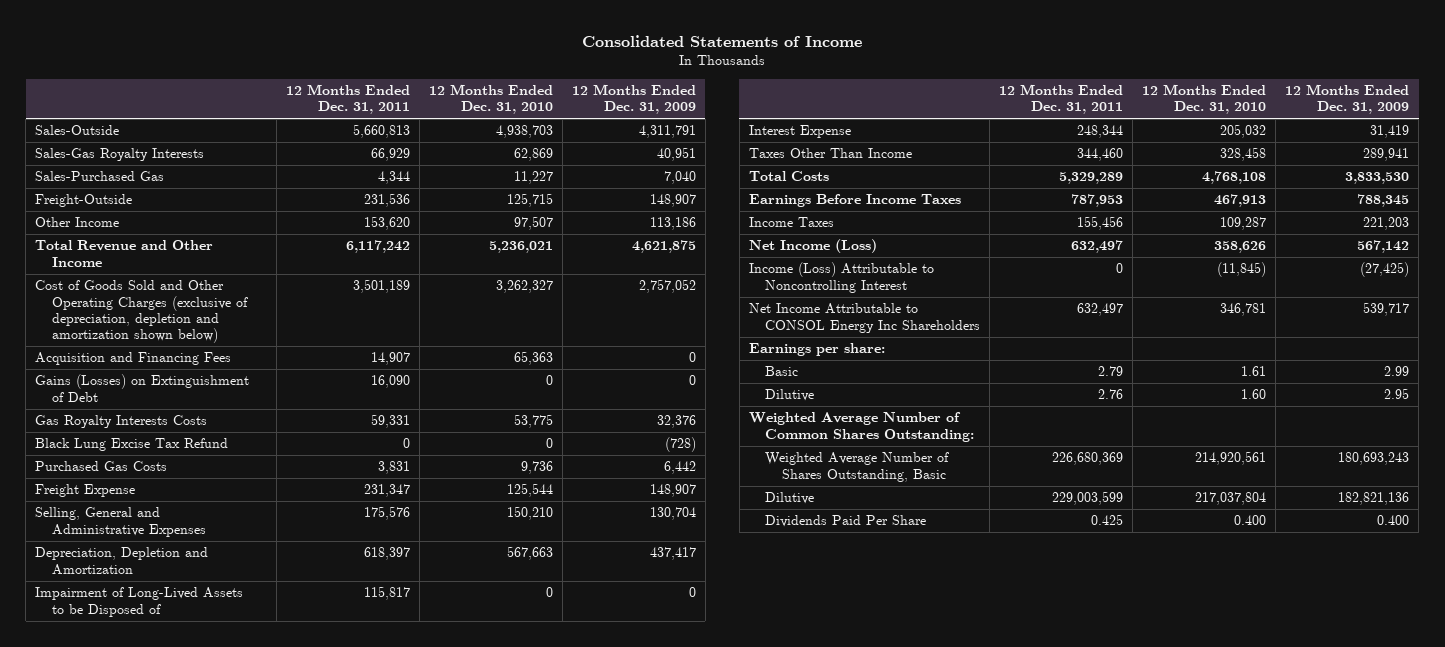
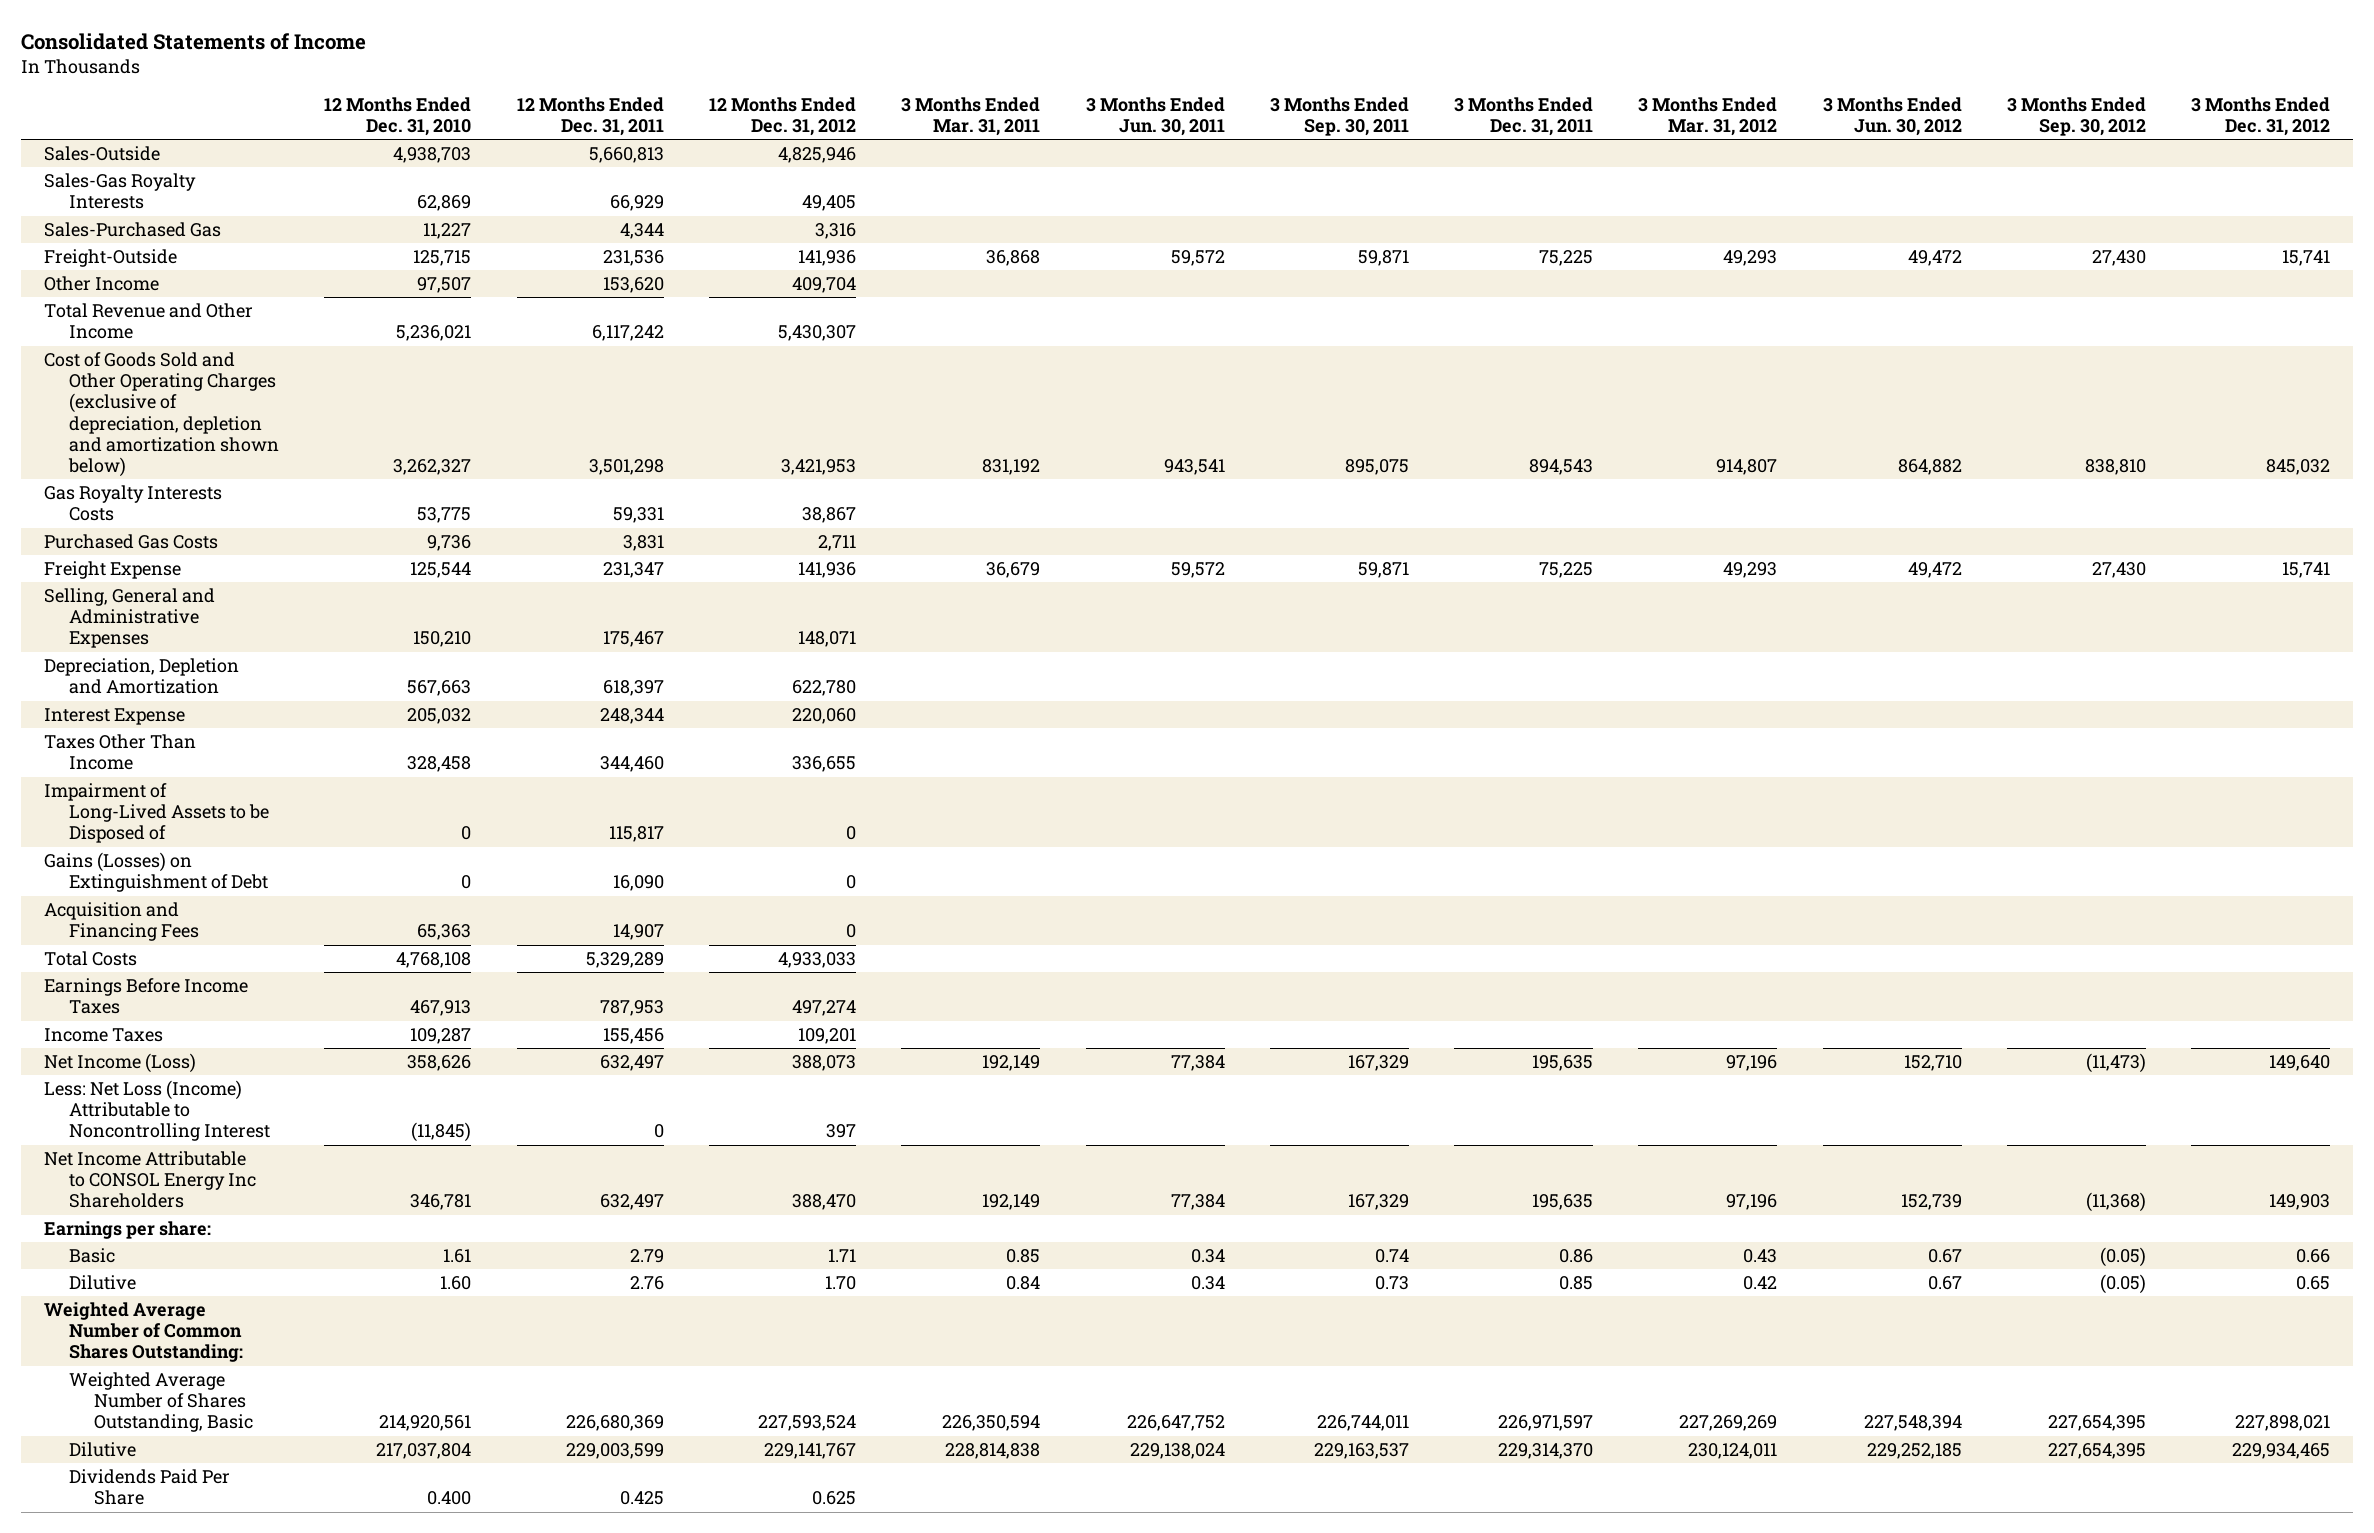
[571,83,696,115] 12 Months Ended Dec. 31, 2009 -> none
none -> [708,96,856,137] 12 Months Ended Dec. 31, 2012
none -> [901,96,1041,137] 3 Months Ended Mar. 31, 2011
none -> [1085,96,1225,137] 3 Months Ended Jun. 30, 2011
none -> [1269,96,1409,137] 3 Months Ended Sep. 30, 2011
none -> [1454,96,1594,137] 3 Months Ended Dec. 31, 2011
none -> [1638,96,1778,137] 3 Months Ended Mar. 31, 2012
none -> [1822,96,1962,137] 3 Months Ended Jun. 30, 2012
none -> [2006,96,2146,137] 3 Months Ended Sep. 30, 2012
none -> [2191,96,2331,137] 3 Months Ended Dec. 31, 2012
[352,279,410,294] 3,501,189 -> [588,458,664,475] 3,501,298
[35,438,229,452] Black Lung Excise Tax Refund -> none
[363,506,410,521] 175,576 -> [602,631,664,648] 175,467
[35,587,244,617] Impairment of Long-Lived Assets to be Disposed of -> [44,783,270,844] Impairment of Long-Lived Assets to be Disposed of
[35,374,250,402] Gains (Losses) on Extinguishment of Debt -> [44,852,269,893] Gains (Losses) on Extinguishment of Debt
[35,352,232,366] Acquisition and Financing Fees -> [44,902,200,942] Acquisition and Financing Fees
[748,262,934,293] Income (Loss) Attributable to Noncontrolling Interest -> [44,1080,271,1142] Less: Net Loss (Income) Attributable to Noncontrolling Interest

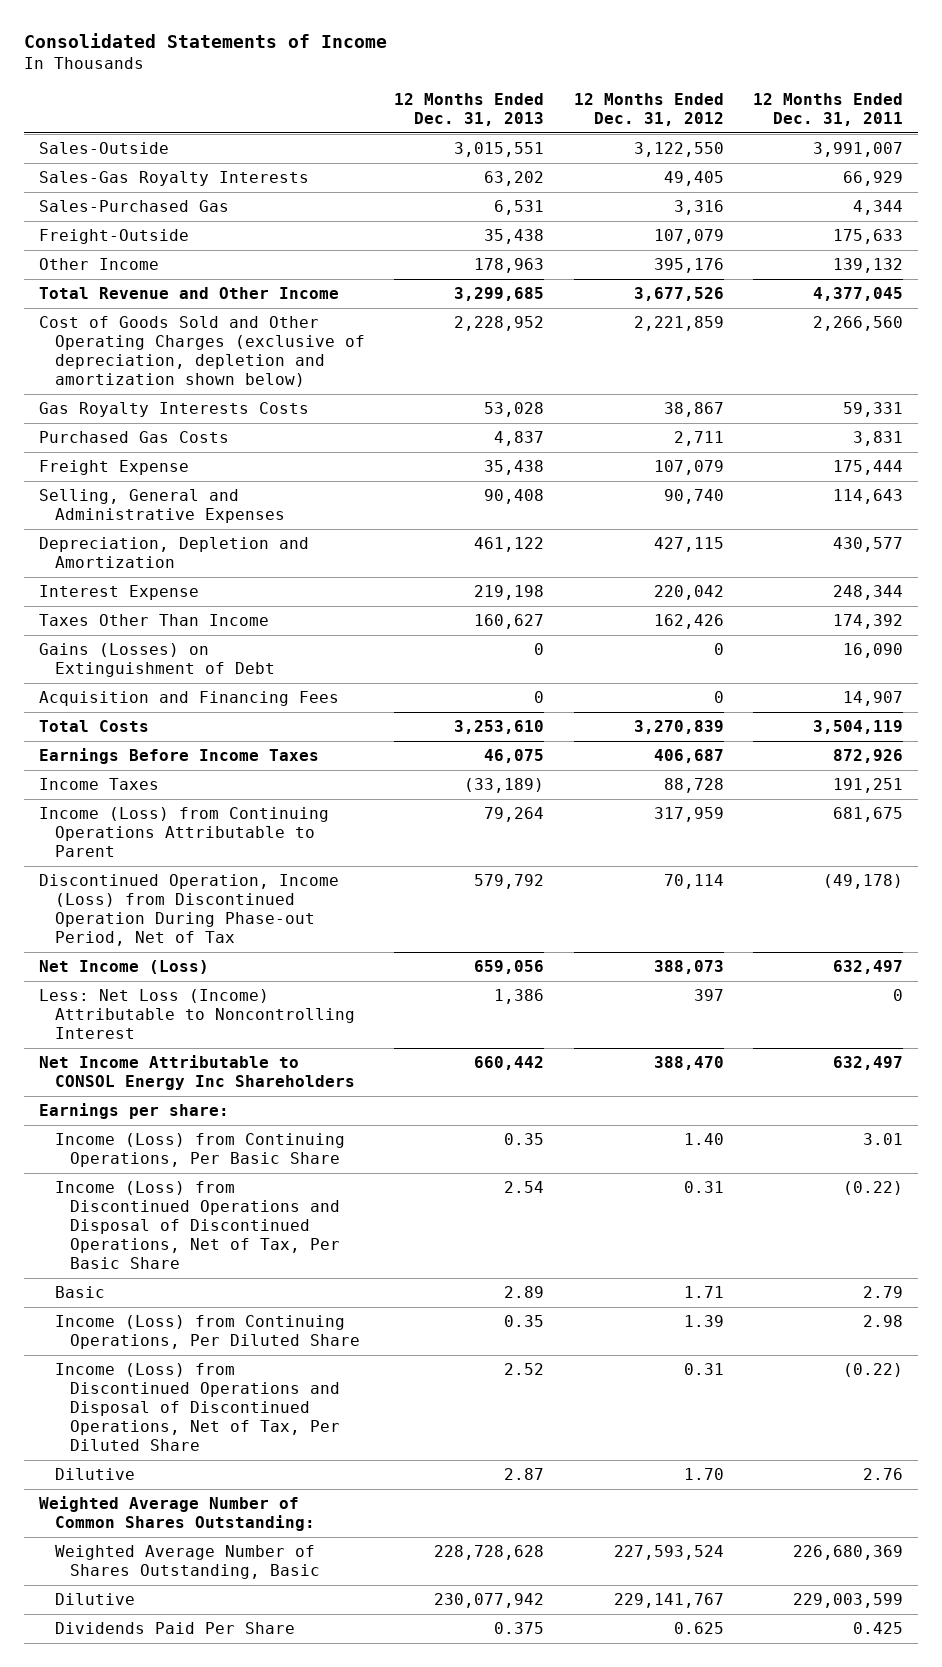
[324,96,472,137] 12 Months Ended Dec. 31, 2010 -> none
[901,96,1041,137] 3 Months Ended Mar. 31, 2011 -> none
[1085,96,1225,137] 3 Months Ended Jun. 30, 2011 -> none
[1269,96,1409,137] 3 Months Ended Sep. 30, 2011 -> none
[1454,96,1594,137] 3 Months Ended Dec. 31, 2011 -> none
[1638,96,1778,137] 3 Months Ended Mar. 31, 2012 -> none
[1822,96,1962,137] 3 Months Ended Jun. 30, 2012 -> none
[2006,96,2146,137] 3 Months Ended Sep. 30, 2012 -> none
[2191,96,2331,137] 3 Months Ended Dec. 31, 2012 -> none
none -> [394,92,545,126] 12 Months Ended Dec. 31, 2013
[588,147,664,164] 5,660,813 -> [813,142,904,158] 3,991,007
[777,147,856,164] 4,825,946 -> [633,142,724,158] 3,122,550
[602,250,664,267] 231,536 -> [833,229,904,245] 175,633
[797,250,856,267] 141,936 -> [653,229,724,245] 107,079
[602,277,664,294] 153,620 -> [833,258,904,274] 139,132
[791,277,856,294] 409,704 -> [653,258,724,274] 395,176
[591,325,664,342] 6,117,242 -> [813,287,904,302] 4,377,045
[777,325,856,342] 5,430,307 -> [633,287,724,302] 3,677,526
[588,458,664,475] 3,501,298 -> [813,316,904,332] 2,266,560
[780,458,856,475] 3,421,953 -> [633,316,724,332] 2,221,859
[44,783,270,844] Impairment of Long-Lived Assets to be Disposed of -> none
[602,562,664,579] 231,347 -> [833,460,904,476] 175,444
[797,562,856,579] 141,936 -> [653,460,724,476] 107,079
[602,631,664,648] 175,467 -> [833,489,904,505] 114,643
[797,631,856,648] 148,071 -> [663,489,724,505] 90,740
[602,680,664,697] 618,397 -> [833,537,904,553] 430,577
[791,680,856,697] 622,780 -> [653,537,724,553] 427,115
[791,708,856,725] 220,060 -> [653,585,724,601] 220,042
[599,756,664,773] 344,460 -> [833,614,904,630] 174,392
[791,756,856,773] 336,655 -> [653,614,724,630] 162,426
[585,952,664,969] 5,329,289 -> [813,720,904,735] 3,504,119
[777,952,856,969] 4,933,033 -> [633,720,724,735] 3,270,839
[599,1000,664,1017] 787,953 -> [833,749,904,764] 872,926
[791,1000,856,1017] 497,274 -> [653,749,724,764] 406,687
[602,1028,664,1045] 155,456 -> [833,778,904,794] 191,251
[797,1028,856,1045] 109,201 -> [663,778,724,794] 88,728
none -> [38,807,329,857] Income (Loss) from Continuing Operations Attributable to Parent
none -> [38,874,339,946] Discontinued Operation, Income (Loss) from Discontinued Operation During Phase-out Period, Net of Tax
none -> [54,1133,345,1168] Income (Loss) from Continuing Operations, Per Basic Share
none -> [54,1181,341,1269] Income (Loss) from Discontinued Operations and Disposal of Discontinued Operations, Net of Tax, Per Basic Share
none -> [54,1315,361,1350] Income (Loss) from Continuing Operations, Per Diluted Share
none -> [54,1363,341,1451] Income (Loss) from Discontinued Operations and Disposal of Discontinued Operations, Net of Tax, Per Diluted Share

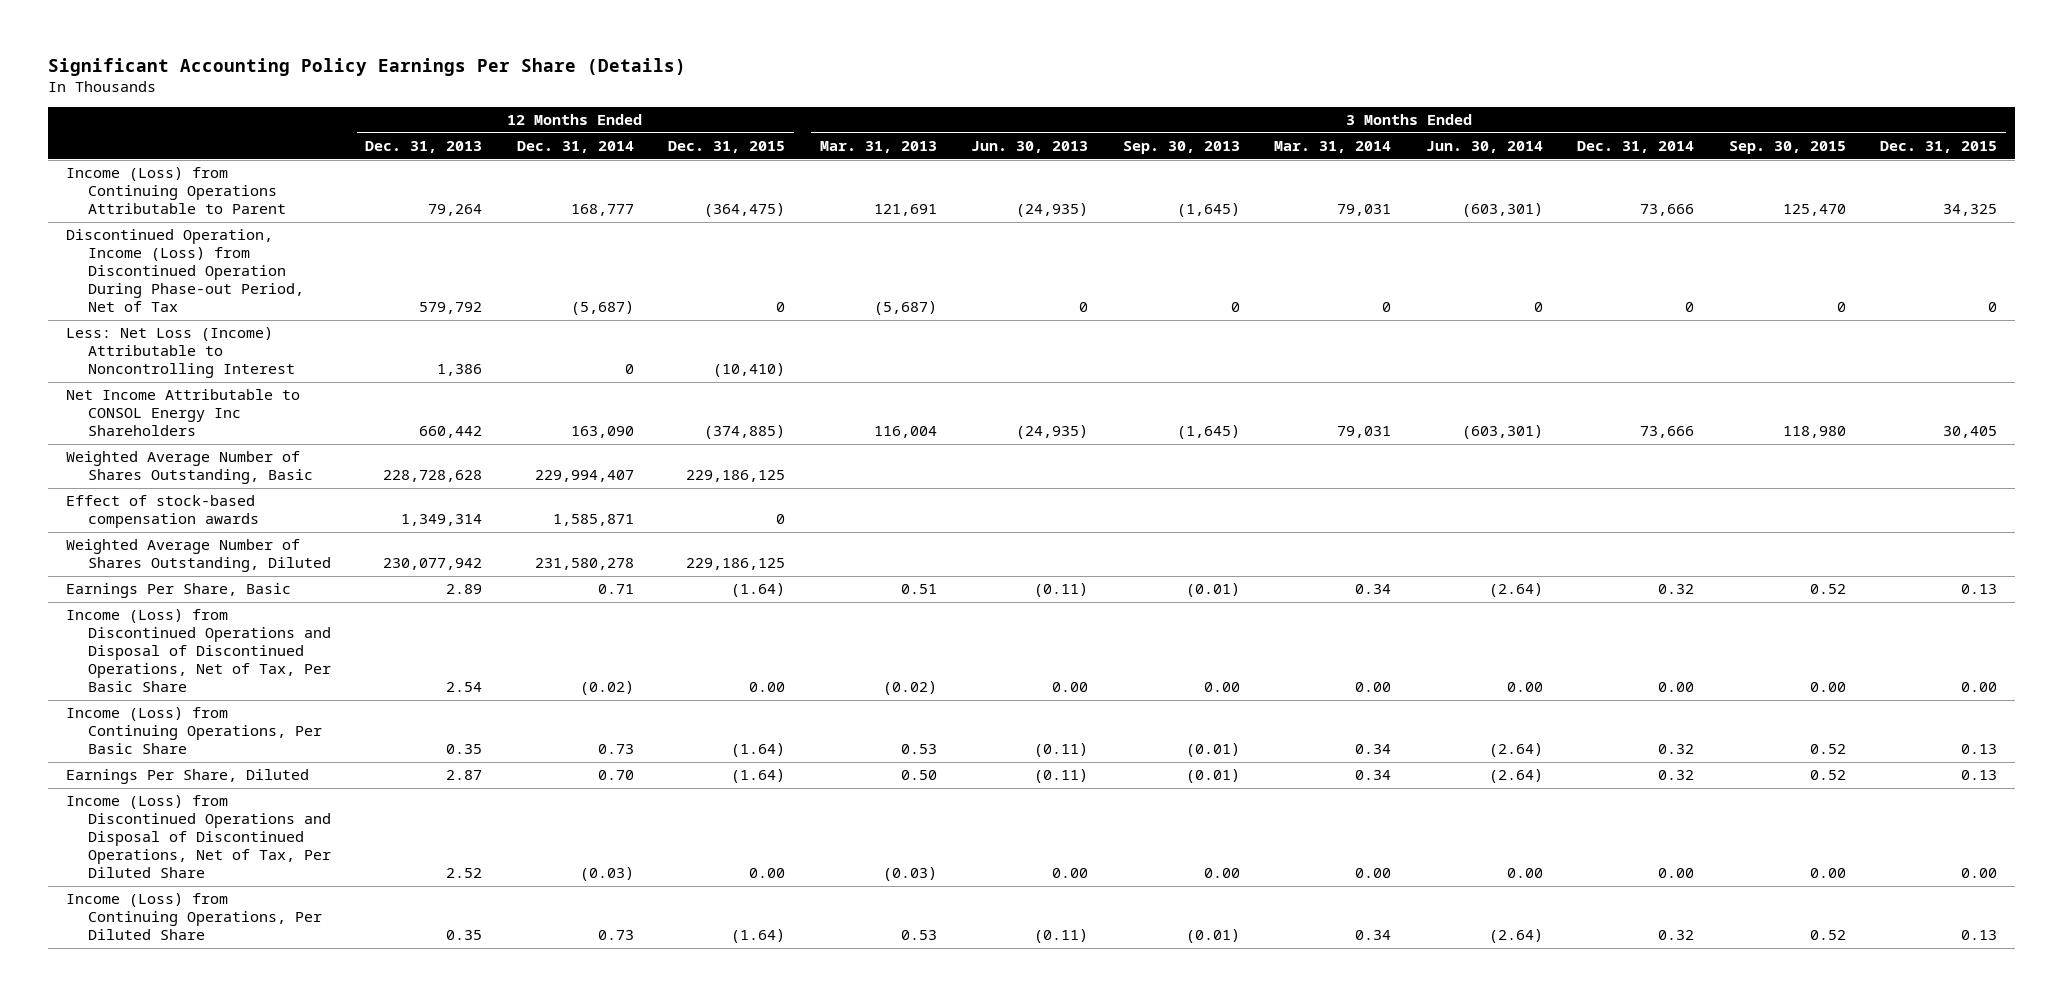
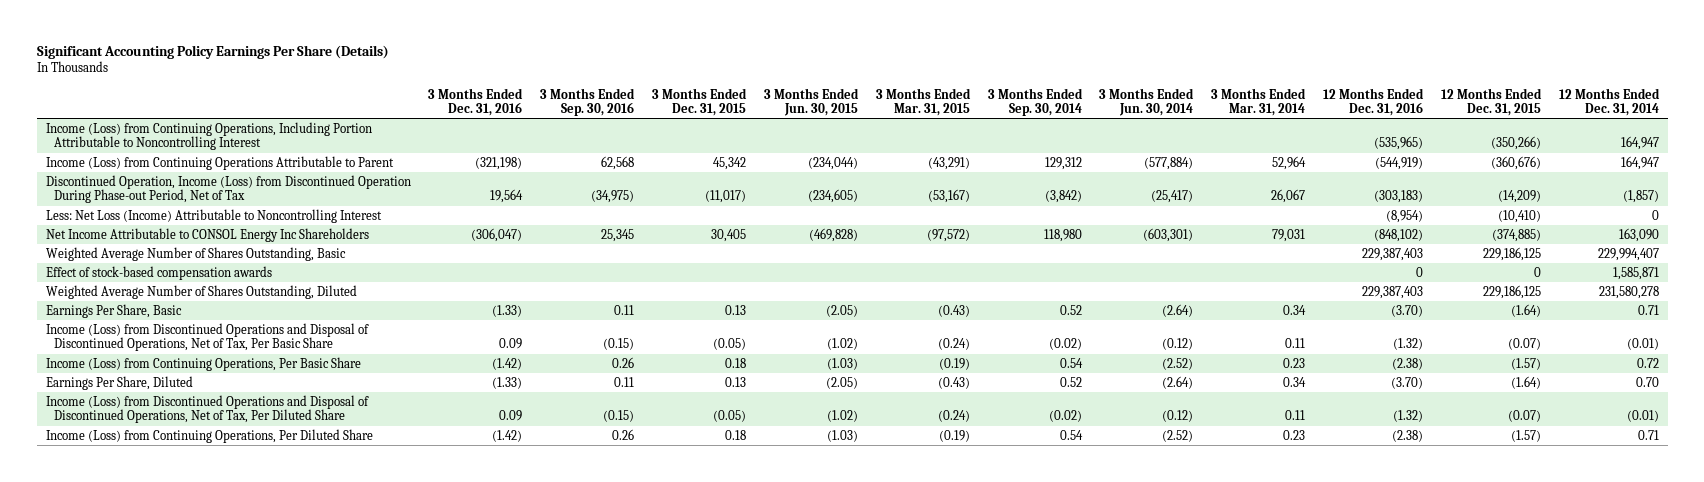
[365,141,483,154] Dec. 31, 2013 -> none
[819,141,937,154] Mar. 31, 2013 -> none
[971,141,1089,154] Jun. 30, 2013 -> none
[1122,141,1240,155] Sep. 30, 2013 -> none
[1577,141,1695,154] Dec. 31, 2014 -> none
[1728,141,1846,155] Sep. 30, 2015 -> none
none -> [428,87,524,116] 3 Months Ended Dec. 31, 2016
none -> [540,87,636,116] 3 Months Ended Sep. 30, 2016
none -> [763,87,859,116] 3 Months Ended Jun. 30, 2015
none -> [875,87,971,116] 3 Months Ended Mar. 31, 2015
none -> [987,87,1083,116] 3 Months Ended Sep. 30, 2014
none -> [1323,87,1425,116] 12 Months Ended Dec. 31, 2016
none -> [45,121,372,151] Income (Loss) from Continuing Operations, Including Portion Attributable to Noncontrolling Interest
[570,204,634,217] 168,777 -> [1620,155,1659,170] 164,947
[704,203,786,218] (364,475) -> [1491,155,1542,170] (360,676)
[1337,204,1392,217] 79,031 -> [1272,155,1307,170] 52,964
[1461,203,1543,218] (603,301) -> [1144,156,1194,170] (577,884)
[1943,204,1998,217] 34,325 -> [713,156,747,170] 45,342
[570,301,634,316] (5,687) -> [1622,190,1659,204] (1,857)
[776,302,786,313] 0 -> [1498,190,1542,204] (14,209)
[1382,302,1392,313] 0 -> [1271,189,1306,204] 26,067
[1533,302,1543,313] 0 -> [1151,190,1194,204] (25,417)
[1988,302,1998,313] 0 -> [705,190,747,204] (11,017)
[579,681,634,696] (0.02) -> [1626,338,1659,351] (0.01)
[749,682,786,693] 0.00 -> [1508,338,1542,351] (0.07)
[1355,682,1392,693] 0.00 -> [1285,338,1306,349] 0.11
[1506,682,1543,693] 0.00 -> [1162,338,1194,351] (0.12)
[1961,682,1998,693] 0.00 -> [713,338,747,351] (0.05)
[597,744,634,755] 0.73 -> [1636,357,1659,368] 0.72
[731,743,786,758] (1.64) -> [1511,357,1542,370] (1.57)
[1355,744,1392,755] 0.34 -> [1283,357,1306,368] 0.23
[1488,743,1543,758] (2.64) -> [1162,357,1194,370] (2.52)
[1961,744,1998,755] 0.13 -> [725,357,747,368] 0.18
[579,867,634,882] (0.03) -> [1626,410,1659,423] (0.01)
[749,868,786,879] 0.00 -> [1508,410,1542,423] (0.07)
[1355,868,1392,879] 0.00 -> [1285,410,1306,421] 0.11
[1506,868,1543,879] 0.00 -> [1162,410,1194,423] (0.12)
[1961,868,1998,879] 0.00 -> [713,410,747,423] (0.05)
[597,930,634,941] 0.73 -> [1637,429,1659,440] 0.71
[731,929,786,944] (1.64) -> [1511,429,1542,442] (1.57)
[1355,930,1392,941] 0.34 -> [1283,429,1306,440] 0.23
[1488,929,1543,944] (2.64) -> [1162,429,1194,442] (2.52)
[1961,930,1998,941] 0.13 -> [725,429,747,440] 0.18

